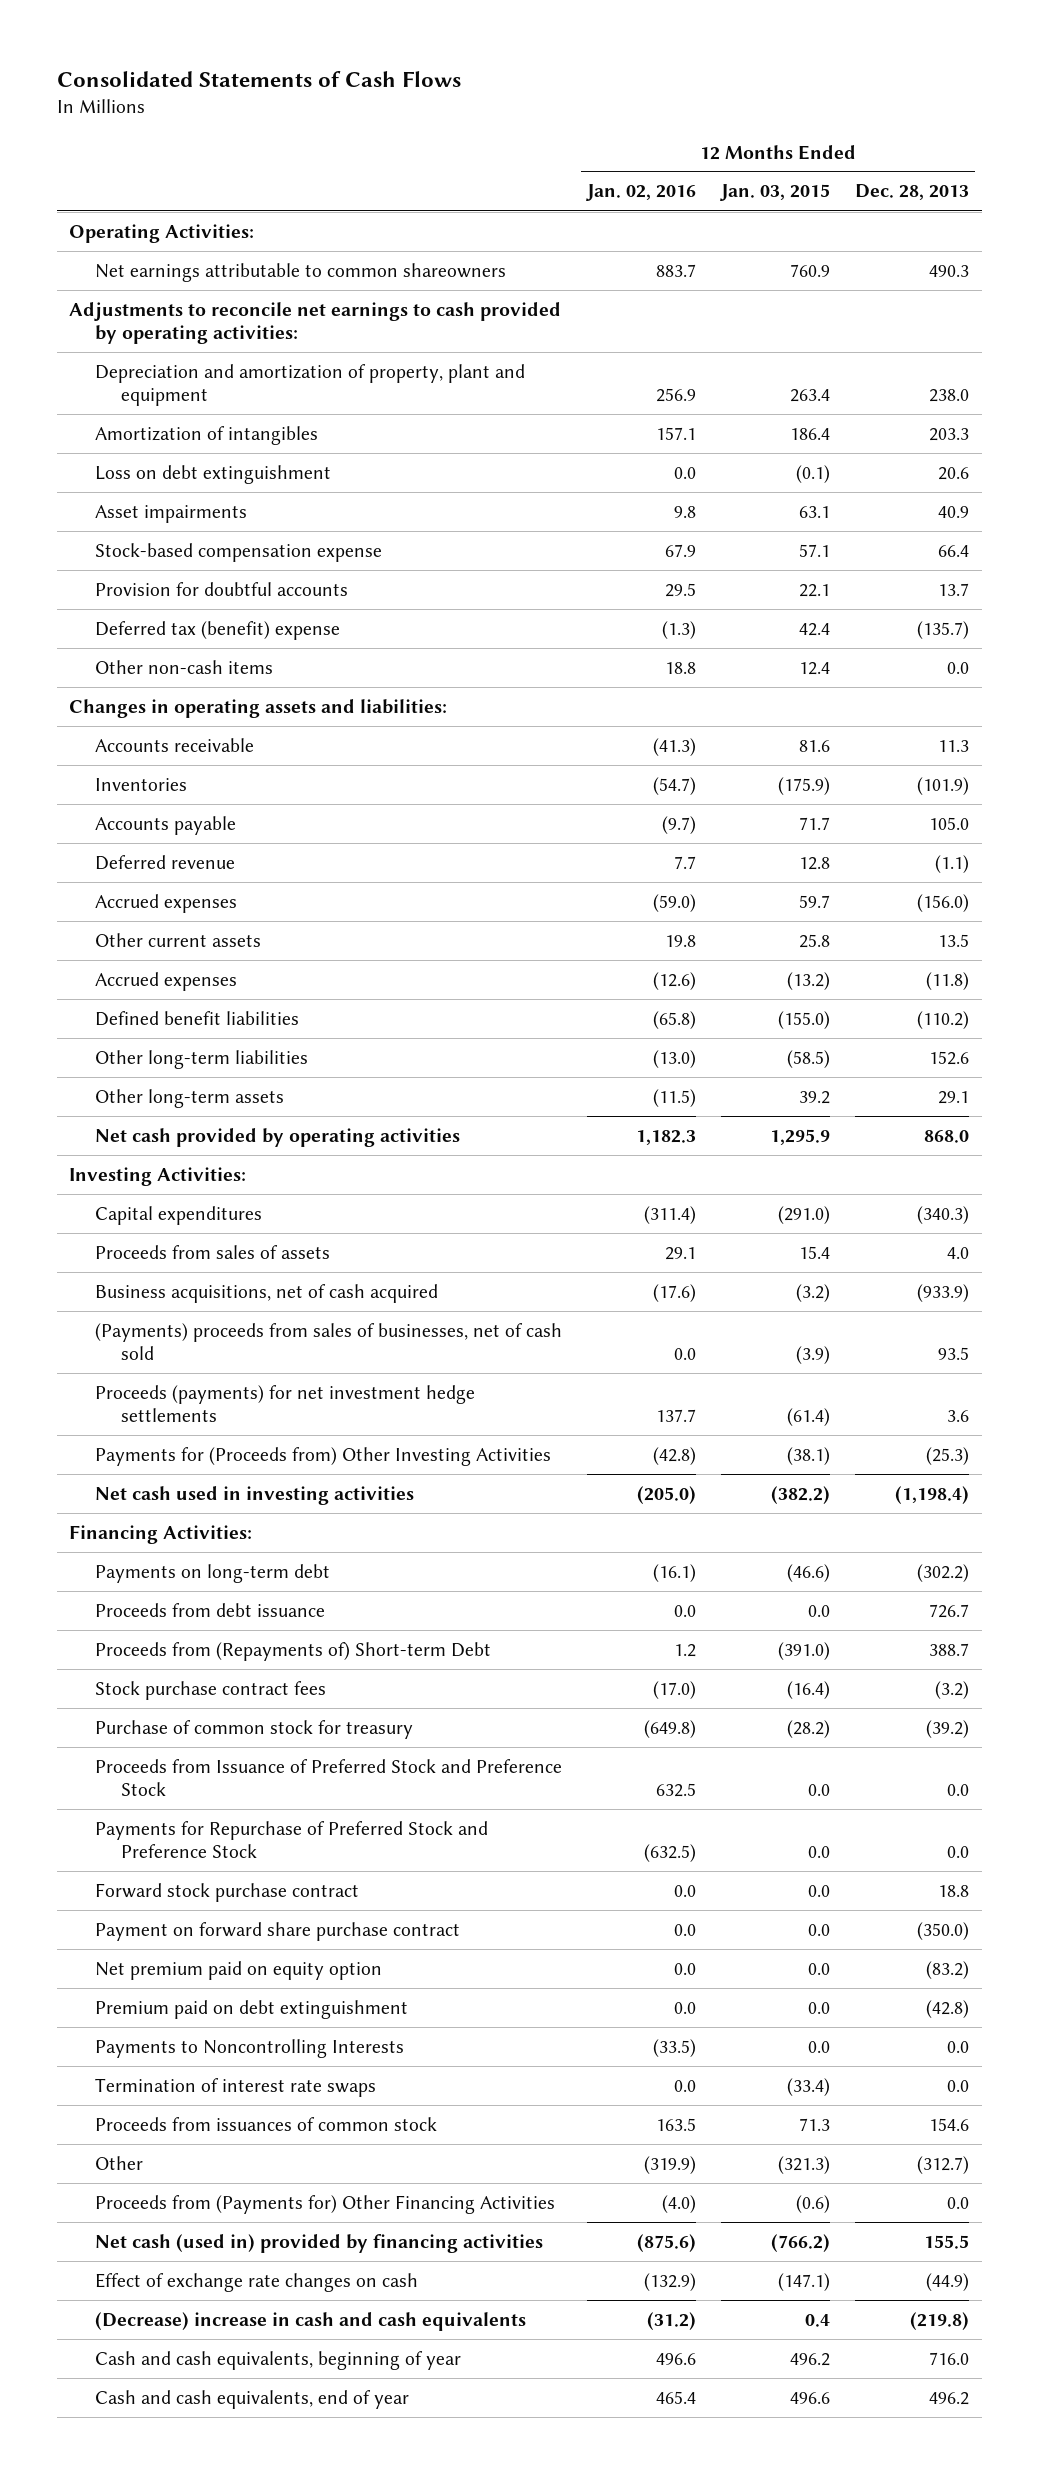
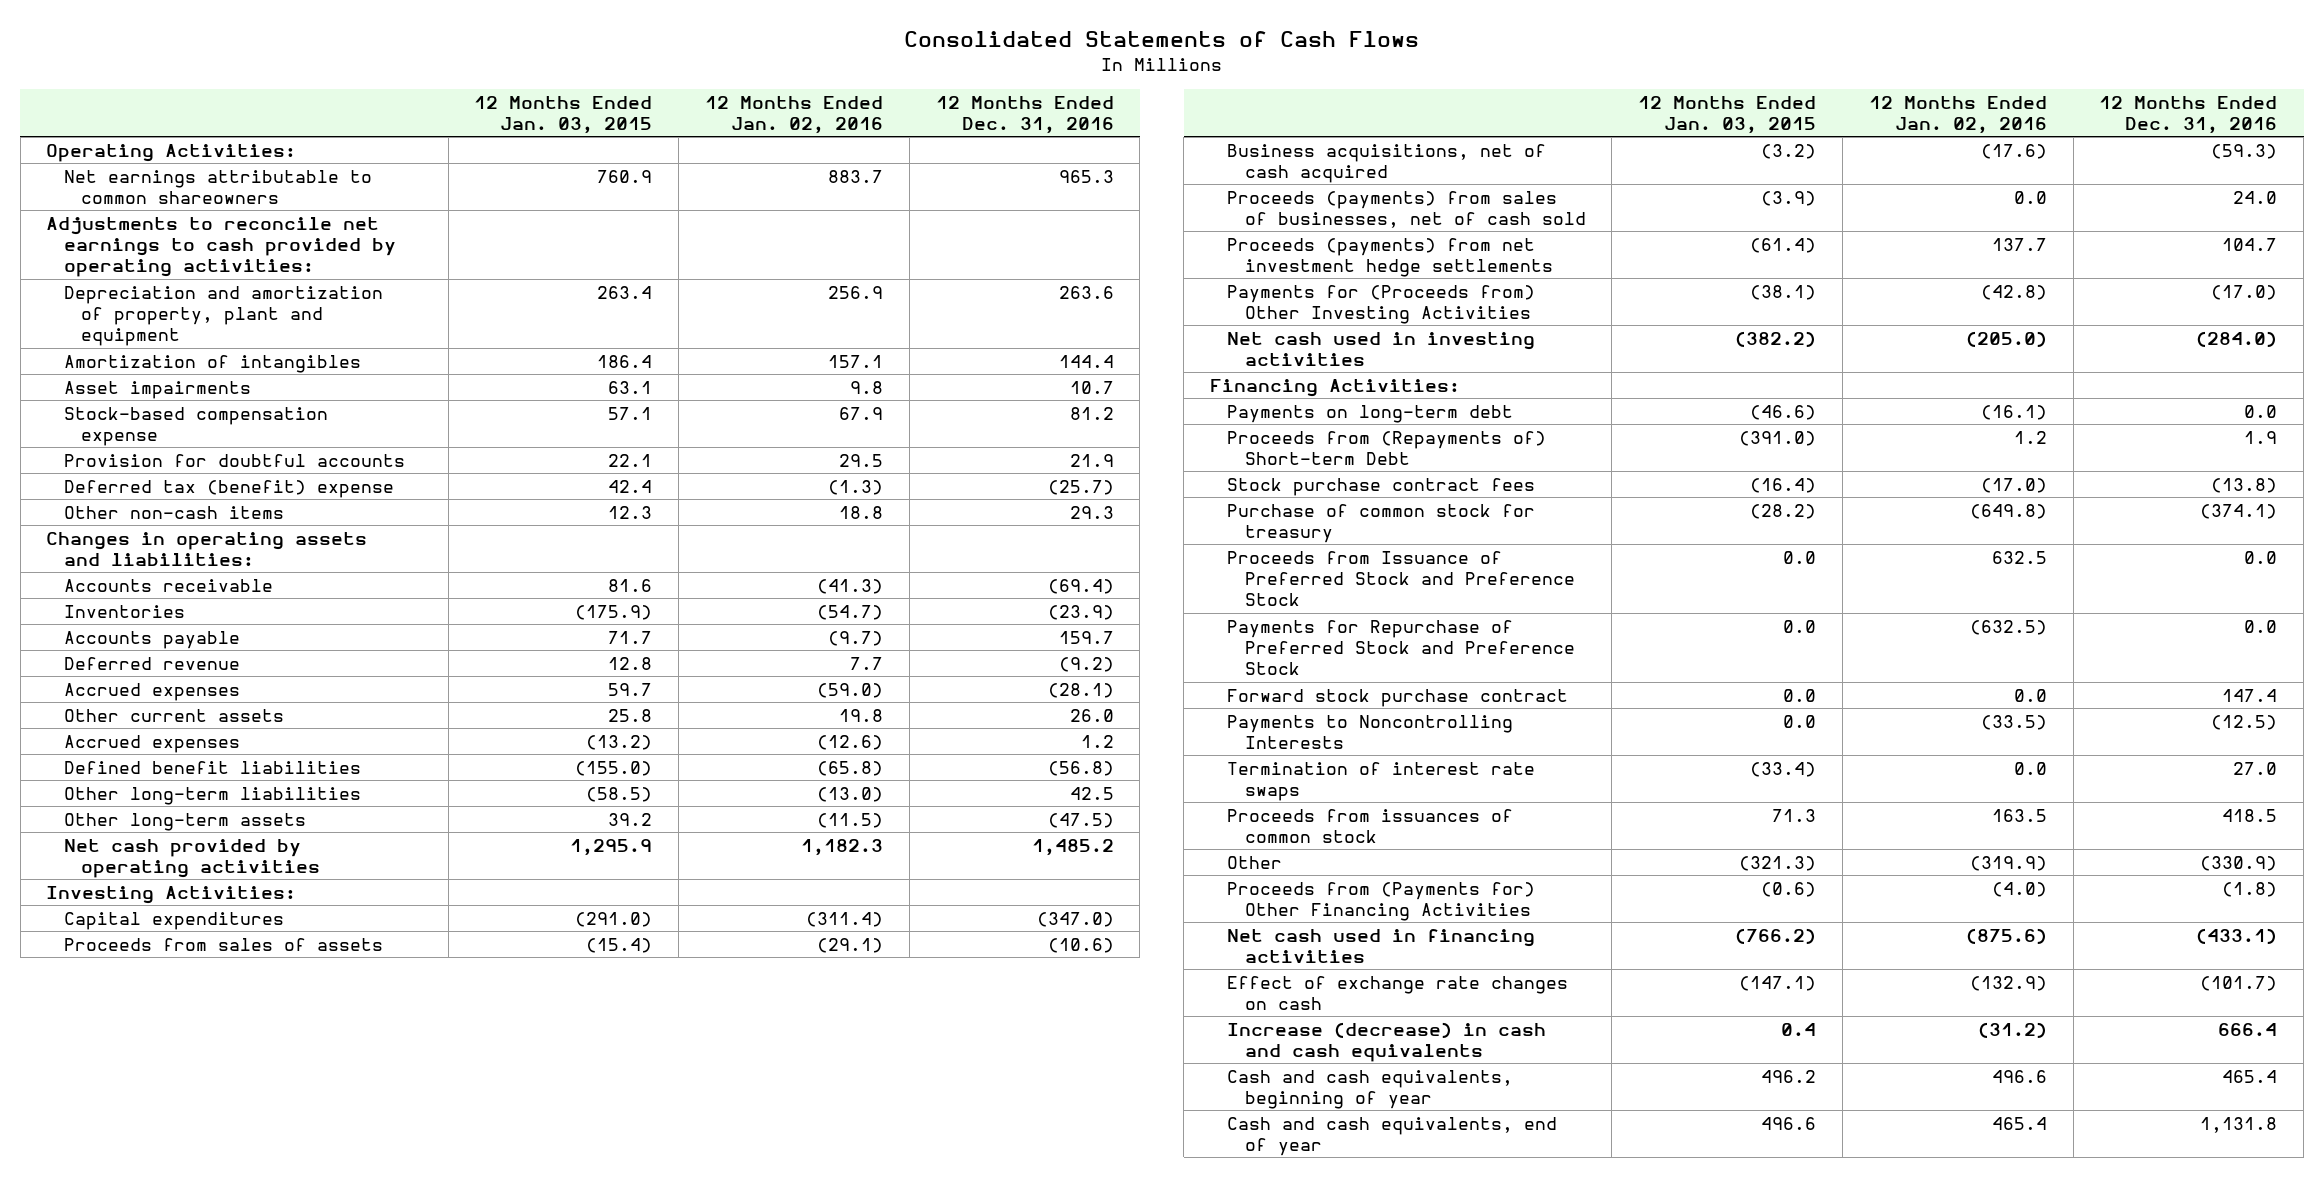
[855,184,970,201] Dec. 28, 2013 -> none
none -> [935,95,1114,135] 12 Months Ended Dec. 31, 2016
[95,464,332,484] Loss on debt extinguishment -> none
[799,661,831,675] 12.4 -> [608,505,653,519] 12.3
[665,1246,697,1260] 29.1 -> [816,937,883,953] (29.1)
[799,1245,831,1259] 15.4 -> [586,937,653,953] (15.4)
[95,1322,563,1361] (Payments) proceeds from sales of businesses, net of cash sold -> [1227,190,1586,229] Proceeds (payments) from sales of businesses, net of cash sold
[95,1384,476,1423] Proceeds (payments) for net investment hedge settlements -> [1227,237,1553,278] Proceeds (payments) from net investment hedge settlements
[95,1602,326,1617] Proceeds from debt issuance -> none
[95,1921,461,1941] Payment on forward share purchase contract -> none
[95,1960,383,1980] Net premium paid on equity option -> none
[95,1999,409,2019] Premium paid on debt extinguishment -> none
[95,2233,544,2253] Net cash (used in) provided by financing activities -> [1227,928,1536,964] Net cash used in financing activities
[95,2311,527,2331] (Decrease) increase in cash and cash equivalents -> [1227,1021,1547,1063] Increase (decrease) in cash and cash equivalents

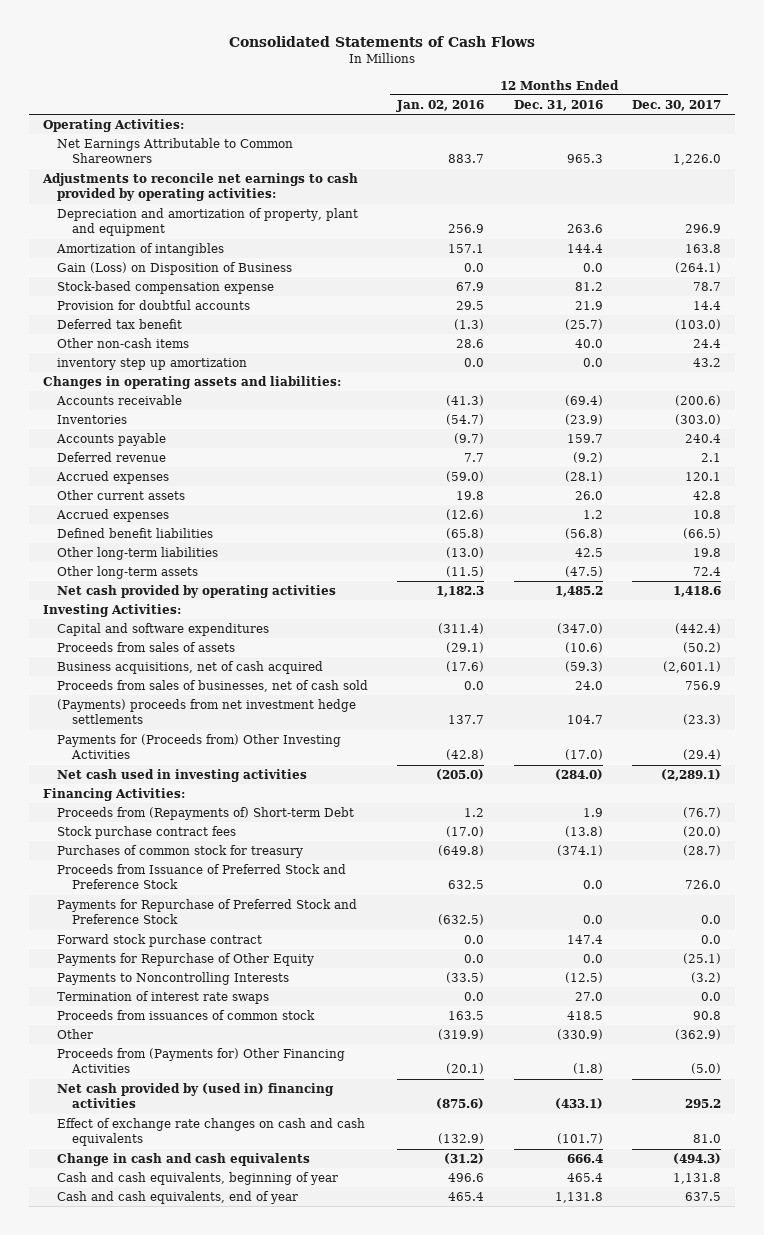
[474,95,653,135] 12 Months Ended Jan. 03, 2015 -> none
none -> [631,99,721,111] Dec. 30, 2017
[63,169,372,205] Net earnings attributable to common shareowners -> [57,138,294,164] Net Earnings Attributable to Common Shareowners
[63,380,251,399] Asset impairments -> none
none -> [57,262,293,276] Gain (Loss) on Disposition of Business
[63,479,394,498] Deferred tax (benefit) expense -> [57,319,183,330] Deferred tax benefit
[838,505,883,519] 18.8 -> [456,339,485,349] 28.6
[1069,505,1114,519] 29.3 -> [574,339,603,349] 40.0
none -> [57,358,248,371] inventory step up amortization
[63,911,284,930] Capital expenditures -> [57,623,270,637] Capital and software expenditures
[1227,190,1586,229] Proceeds (payments) from sales of businesses, net of cash sold -> [57,680,369,693] Proceeds from sales of businesses, net of cash sold
[1227,237,1553,278] Proceeds (payments) from net investment hedge settlements -> [57,699,357,725] (Payments) proceeds from net investment hedge settlements
[1227,404,1514,423] Payments on long-term debt -> none
[1227,503,1536,544] Purchase of common stock for treasury -> [57,845,304,859] Purchases of common stock for treasury
none -> [57,953,315,967] Payments for Repurchase of Other Equity
[1991,881,2047,897] (4.0) -> [446,1063,485,1075] (20.1)
[1227,928,1536,964] Net cash used in financing activities -> [57,1083,335,1109] Net cash provided by (used in) financing activities
[1227,975,1569,1011] Effect of exchange rate changes on cash -> [57,1118,366,1147] Effect of exchange rate changes on cash and cash equivalents
[1227,1021,1547,1063] Increase (decrease) in cash and cash equivalents -> [57,1153,311,1167] Change in cash and cash equivalents

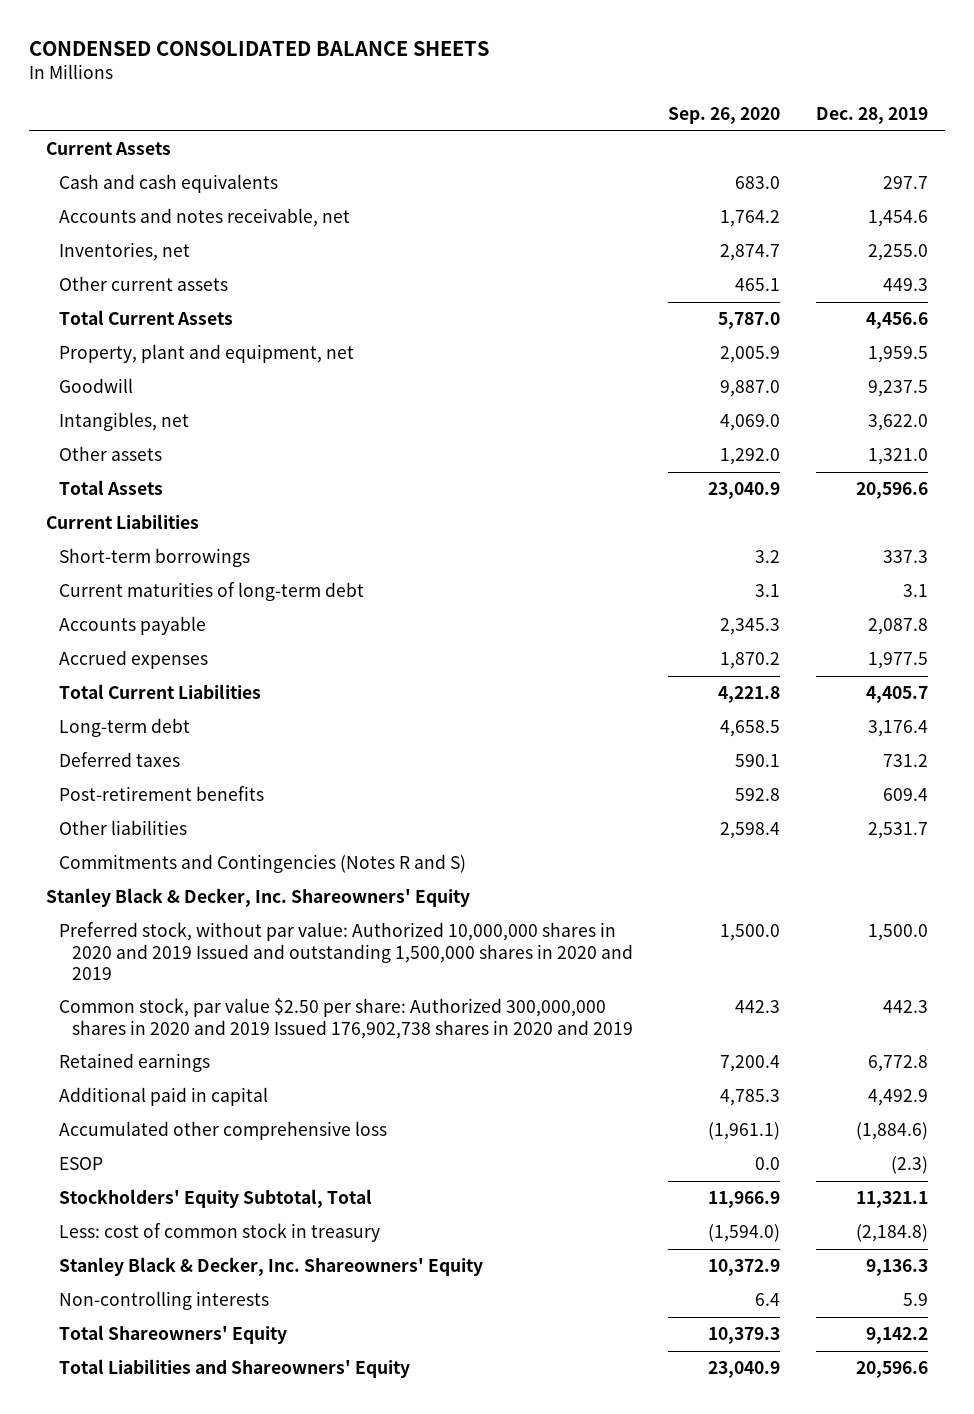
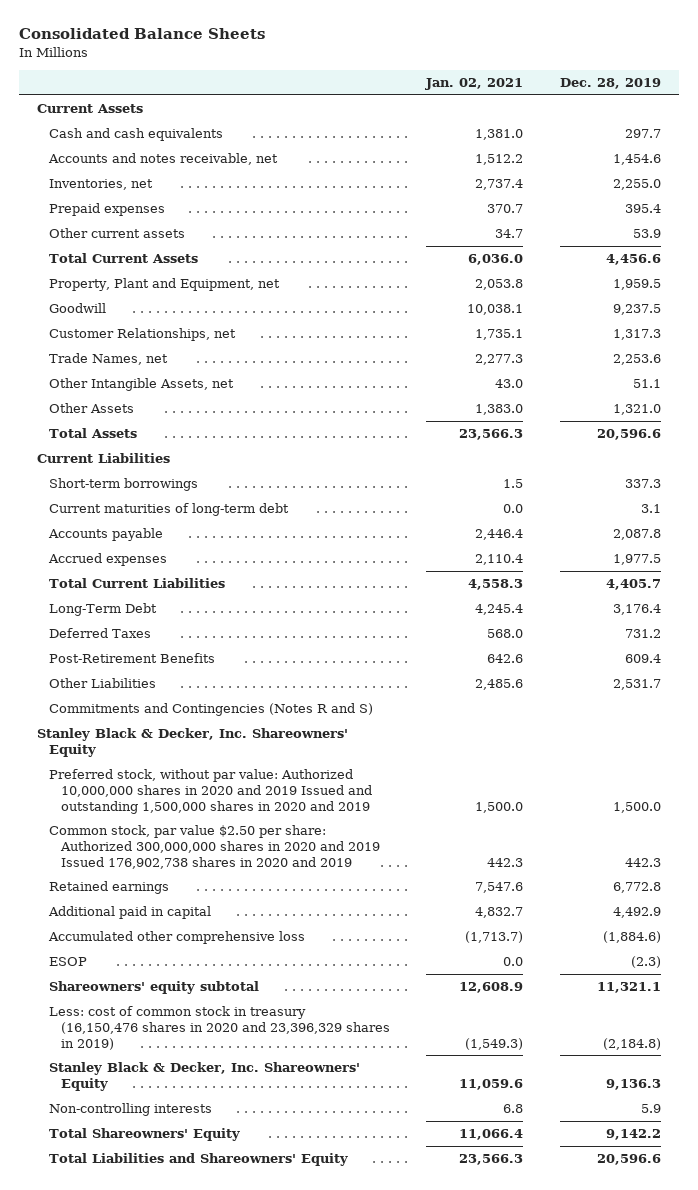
[28,40,489,56] CONDENSED CONSOLIDATED BALANCE SHEETS -> [18,28,265,40] Consolidated Balance Sheets
[668,107,781,125] Sep. 26, 2020 -> none
none -> [425,77,524,90] Jan. 02, 2021
none -> [49,203,166,217] Prepaid expenses
[882,278,928,292] 449.3 -> [633,229,662,239] 53.9
[59,344,355,364] Property, plant and equipment, net -> [49,278,281,292] Property, Plant and Equipment, net
[59,412,190,432] Intangibles, net -> none
none -> [49,328,237,342] Customer Relationships, net
none -> [49,353,169,366] Trade Names, net
none -> [49,378,235,392] Other Intangible Assets, net
[59,446,163,462] Other assets -> [49,403,135,414] Other Assets
[59,718,191,738] Long-term debt -> [49,603,158,617] Long-Term Debt
[59,752,181,768] Deferred taxes -> [49,628,152,639] Deferred Taxes
[59,786,265,802] Post-retirement benefits -> [49,653,216,664] Post-Retirement Benefits
[59,820,188,836] Other liabilities -> [49,678,157,689] Other Liabilities
[59,1189,373,1209] Stockholders' Equity Subtotal, Total -> [49,981,260,995] Shareowners' equity subtotal
[59,1223,381,1243] Less: cost of common stock in treasury -> [49,1006,390,1050] Less: cost of common stock in treasury (16,150,476 shares in 2020 and 23,396,329 shares in 2019)

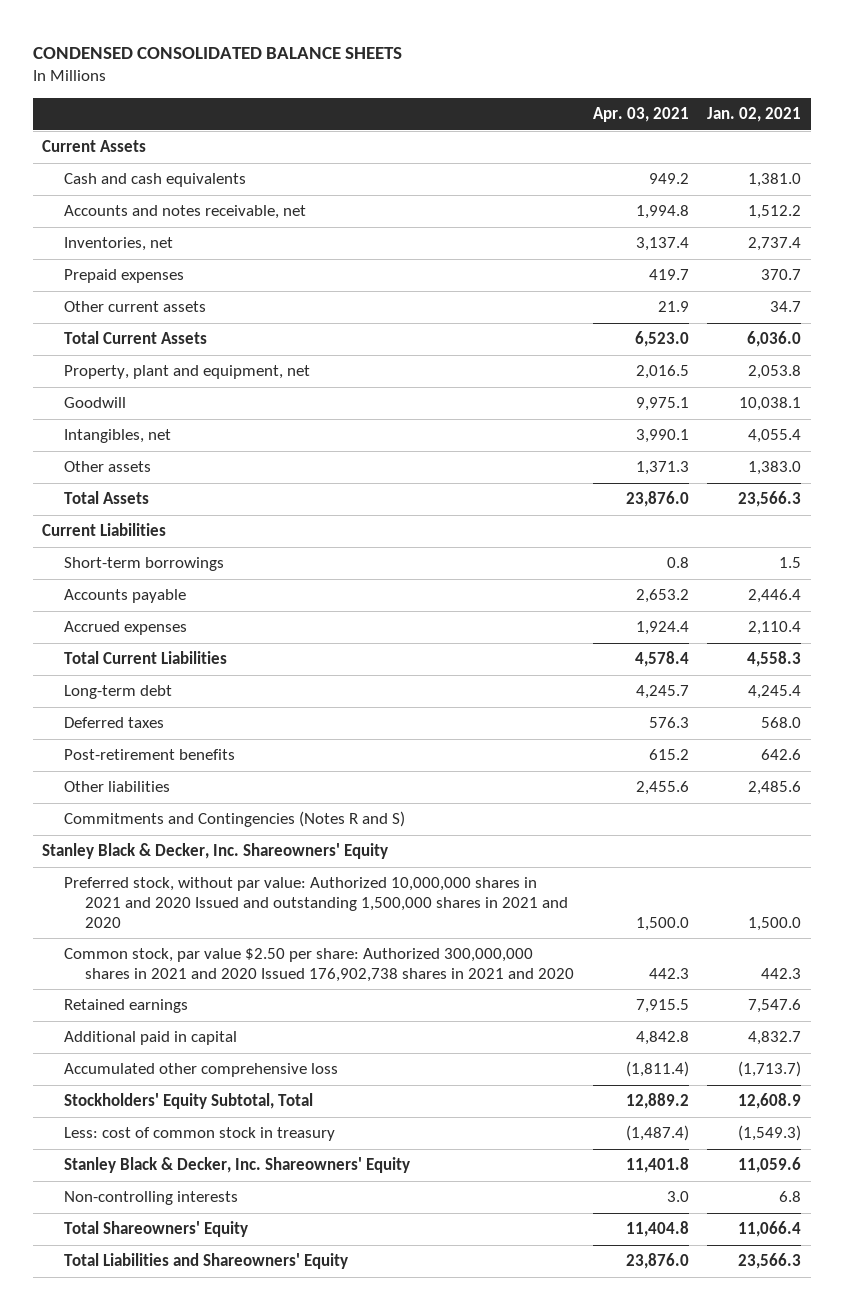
[18,28,265,40] Consolidated Balance Sheets -> [32,46,402,59] CONDENSED CONSOLIDATED BALANCE SHEETS
[560,77,662,89] Dec. 28, 2019 -> none
none -> [592,107,689,123] Apr. 03, 2021
[49,278,281,292] Property, Plant and Equipment, net -> [63,365,310,380] Property, plant and equipment, net
[49,328,237,342] Customer Relationships, net -> none
[49,353,169,366] Trade Names, net -> none
[49,378,235,392] Other Intangible Assets, net -> none
none -> [63,429,171,444] Intangibles, net
[49,403,135,414] Other Assets -> [63,461,151,473] Other assets
[49,503,290,517] Current maturities of long-term debt -> none
[49,603,158,617] Long-Term Debt -> [63,685,172,700] Long-term debt
[49,628,152,639] Deferred Taxes -> [63,717,164,729] Deferred taxes
[49,653,216,664] Post-Retirement Benefits -> [63,749,235,761] Post-retirement benefits
[49,678,157,689] Other Liabilities -> [63,781,170,793] Other liabilities
[49,769,372,814] Preferred stock, without par value: Authorized 10,000,000 shares in 2020 and 2019 Issued and outstanding 1,500,000 shares in 2020 and 2019 -> [63,877,568,928] Preferred stock, without par value: Authorized 10,000,000 shares in 2021 and 2020 Issued and outstanding 1,500,000 shares in 2021 and 2020
[49,825,380,869] Common stock, par value $2.50 per share: Authorized 300,000,000 shares in 2020 and 2019 Issued 176,902,738 shares in 2020 and 2019 -> [63,948,574,982] Common stock, par value $2.50 per share: Authorized 300,000,000 shares in 2021 and 2020 Issued 176,902,738 shares in 2021 and 2020
[49,957,88,967] ESOP -> none
[49,981,260,995] Shareowners' equity subtotal -> [63,1093,313,1110] Stockholders' Equity Subtotal, Total
[49,1006,390,1050] Less: cost of common stock in treasury (16,150,476 shares in 2020 and 23,396,329 shares in 2019) -> [63,1127,335,1142] Less: cost of common stock in treasury

